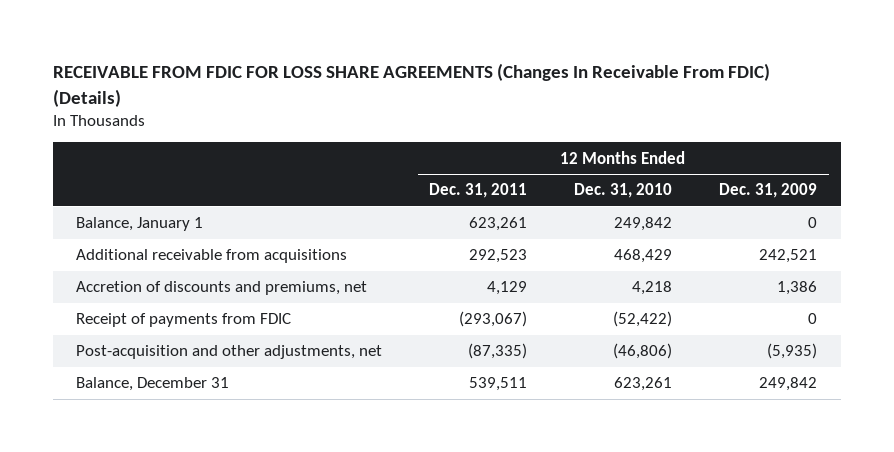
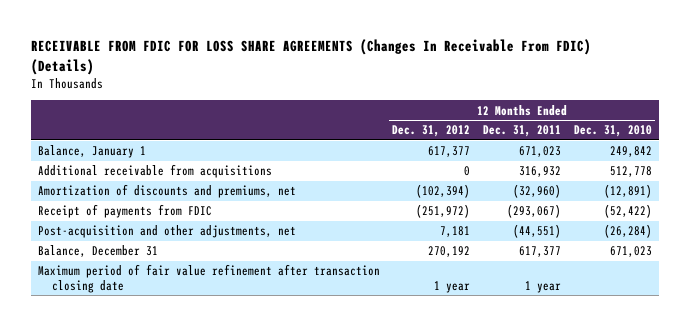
[719,183,818,199] Dec. 31, 2009 -> none
none -> [392,125,471,138] Dec. 31, 2012
[469,217,528,232] 623,261 -> [519,146,562,158] 671,023
[469,249,528,264] 292,523 -> [519,166,562,178] 316,932
[614,249,673,264] 468,429 -> [610,166,653,178] 512,778
[76,281,368,296] Accretion of discounts and premiums, net -> [37,184,296,199] Amortization of discounts and premiums, net
[487,281,528,296] 4,129 -> [513,184,562,199] (32,960)
[632,281,673,296] 4,218 -> [604,184,653,199] (12,891)
[468,343,528,360] (87,335) -> [513,224,562,239] (44,551)
[613,343,673,360] (46,806) -> [604,224,653,239] (26,284)
[469,377,528,392] 539,511 -> [519,246,562,258] 617,377
[614,377,673,392] 623,261 -> [610,246,653,258] 671,023
none -> [37,264,380,294] Maximum period of fair value refinement after transaction closing date

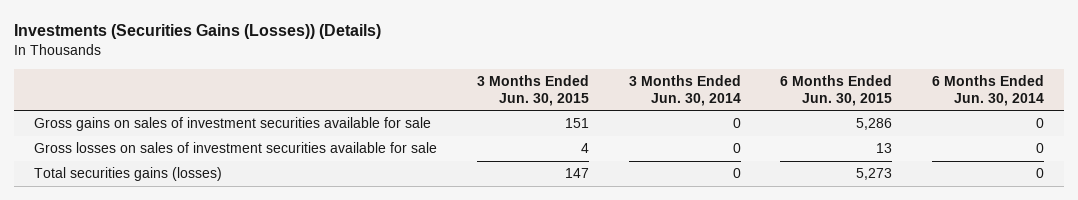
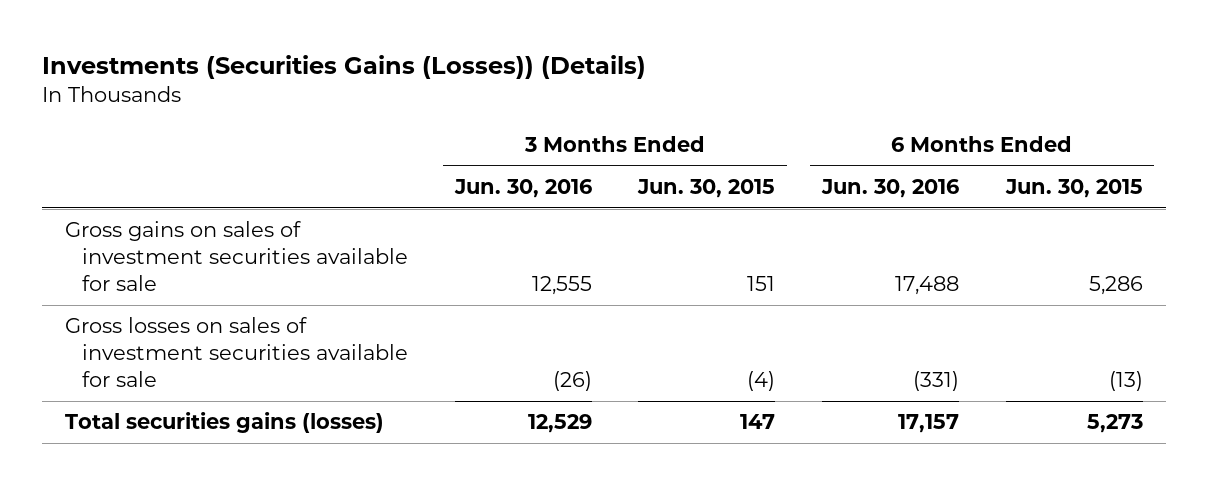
[628,74,741,106] 3 Months Ended Jun. 30, 2014 -> none
[932,74,1045,106] 6 Months Ended Jun. 30, 2014 -> none
none -> [453,178,592,198] Jun. 30, 2016
none -> [821,178,960,198] Jun. 30, 2016
[581,143,590,154] 4 -> [747,370,776,391] (4)
[876,143,893,154] 13 -> [1108,370,1143,391] (13)

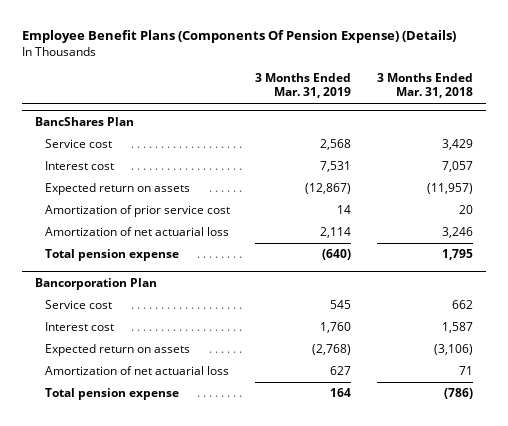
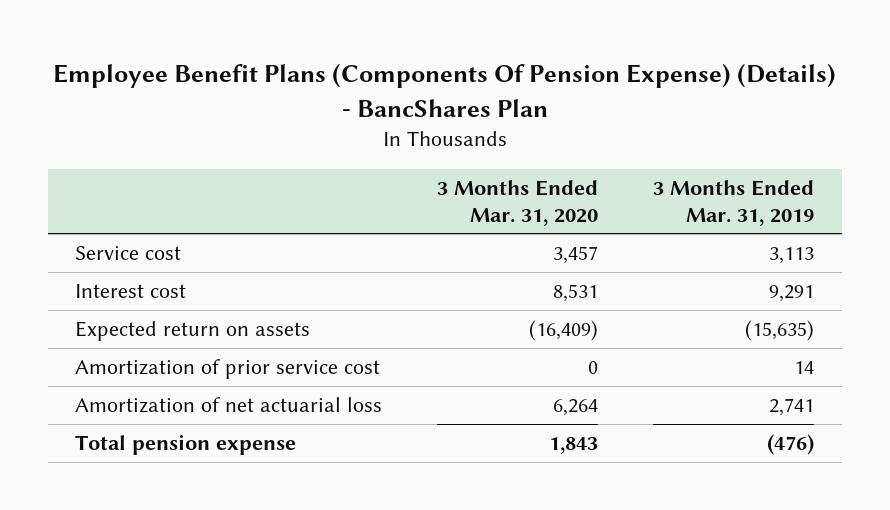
[22,30,457,44] Employee Benefit Plans (Components Of Pension Expense) (Details) -> [52,63,836,117] Employee Benefit Plans (Components Of Pension Expense) (Details) - BancShares Plan
[376,73,473,99] 3 Months Ended Mar. 31, 2018 -> none
none -> [437,179,599,226] 3 Months Ended Mar. 31, 2020
[35,117,135,127] BancShares Plan -> none
[320,139,352,151] 2,568 -> [769,246,815,264] 3,113
[320,161,352,173] 7,531 -> [769,284,815,302] 9,291
[305,183,352,195] (12,867) -> [745,319,815,341] (15,635)
[35,278,158,291] Bancorporation Plan -> none
[44,300,112,310] Service cost -> none
[44,322,114,332] Interest cost -> none
[44,344,190,357] Expected return on assets -> none
[44,366,229,376] Amortization of net actuarial loss -> none
[44,388,179,401] Total pension expense -> none
[320,227,352,239] 2,114 -> [769,397,815,416] 2,741
[322,249,352,261] (640) -> [767,433,815,455] (476)

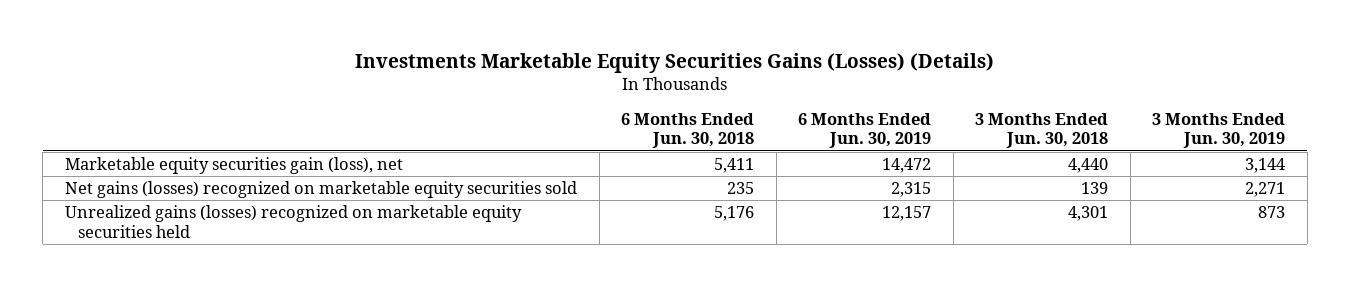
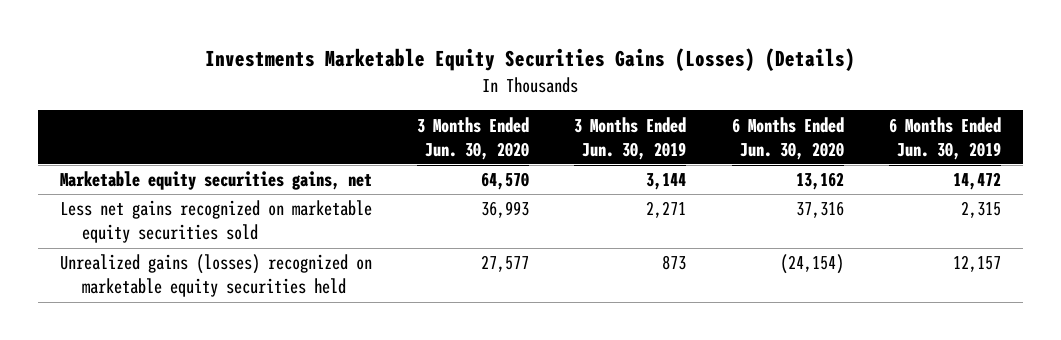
[621,112,755,149] 6 Months Ended Jun. 30, 2018 -> none
[975,112,1109,149] 3 Months Ended Jun. 30, 2018 -> none
none -> [417,116,530,160] 3 Months Ended Jun. 30, 2020
none -> [731,116,844,160] 6 Months Ended Jun. 30, 2020
[64,157,403,175] Marketable equity securities gain (loss), net -> [60,171,373,191] Marketable equity securities gains, net
[64,181,577,199] Net gains (losses) recognized on marketable equity securities sold -> [60,200,373,244] Less net gains recognized on marketable equity securities sold

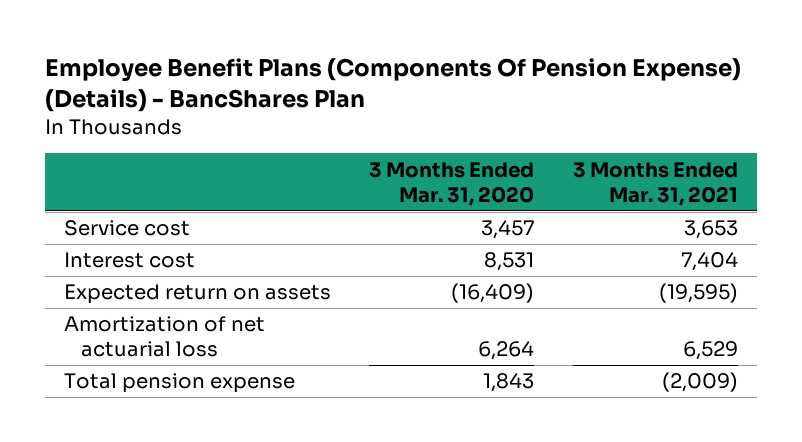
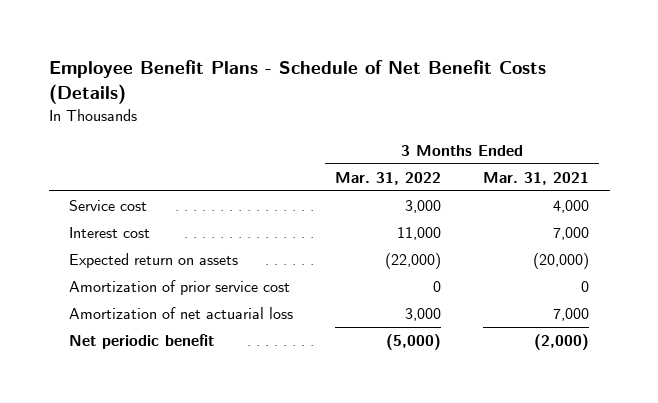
[45,58,742,112] Employee Benefit Plans (Components Of Pension Expense) (Details) - BancShares Plan -> [48,59,546,104] Employee Benefit Plans - Schedule of Net Benefit Costs (Details)
[369,161,535,206] 3 Months Ended Mar. 31, 2020 -> none
none -> [335,171,442,185] Mar. 31, 2022
[64,373,296,394] Total pension expense -> none
[683,220,738,240] 3,653 -> [552,200,589,214] 4,000
[680,252,738,272] 7,404 -> [552,227,589,241] 7,000
[658,283,738,304] (19,595) -> [532,253,589,270] (20,000)
none -> [69,280,291,296] Amortization of prior service cost
[682,341,738,361] 6,529 -> [552,308,589,322] 7,000
none -> [69,334,215,350] Net periodic benefit

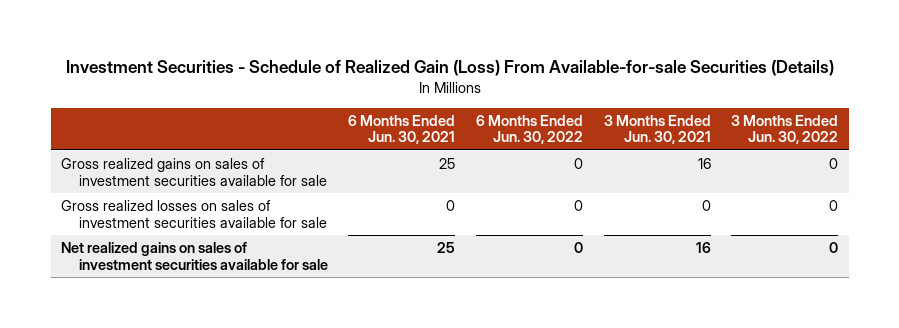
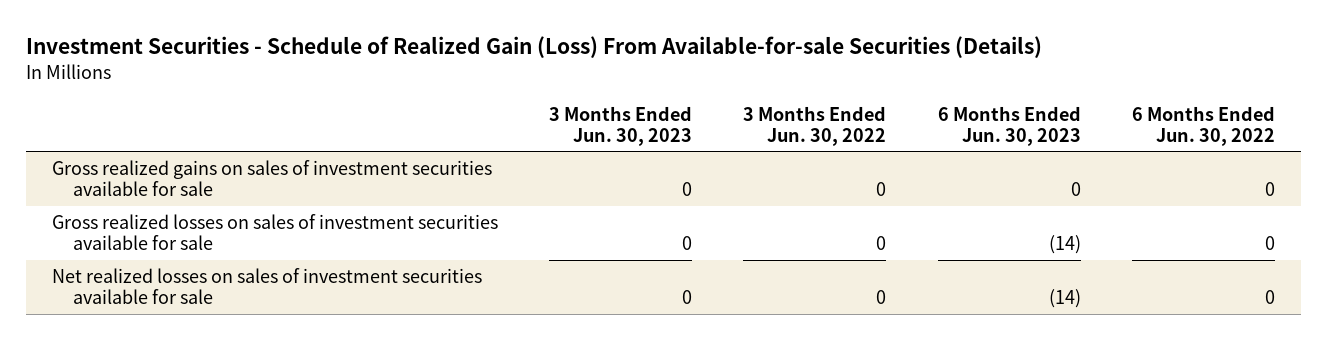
[348,114,456,145] 6 Months Ended Jun. 30, 2021 -> none
[603,114,711,145] 3 Months Ended Jun. 30, 2021 -> none
none -> [549,105,693,146] 3 Months Ended Jun. 30, 2023
none -> [937,105,1081,146] 6 Months Ended Jun. 30, 2023
[60,241,328,270] Net realized gains on sales of investment securities available for sale -> [51,268,482,305] Net realized losses on sales of investment securities available for sale

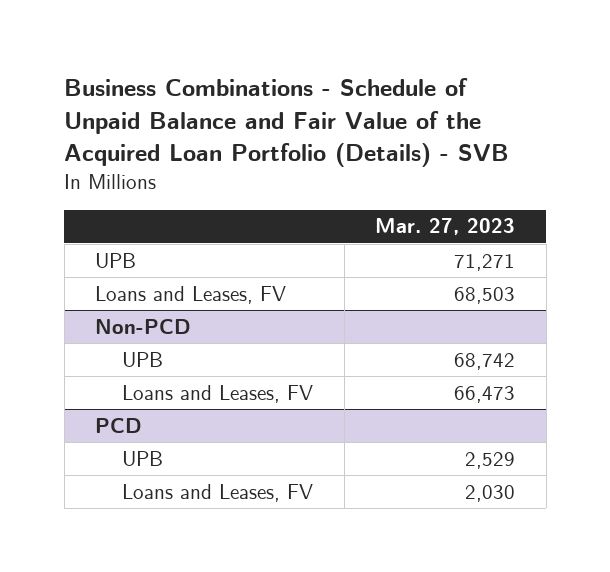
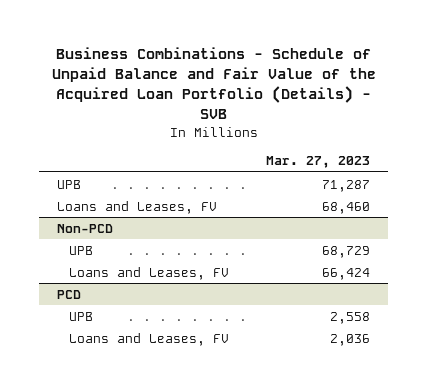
[454,253,516,271] 71,271 -> [321,179,370,192] 71,287
[454,286,516,304] 68,503 -> [321,201,370,214] 68,460
[454,352,516,370] 68,742 -> [321,245,370,258] 68,729
[454,385,516,403] 66,473 -> [321,267,370,280] 66,424
[465,451,516,469] 2,529 -> [329,311,370,324] 2,558
[465,484,516,502] 2,030 -> [329,333,370,346] 2,036

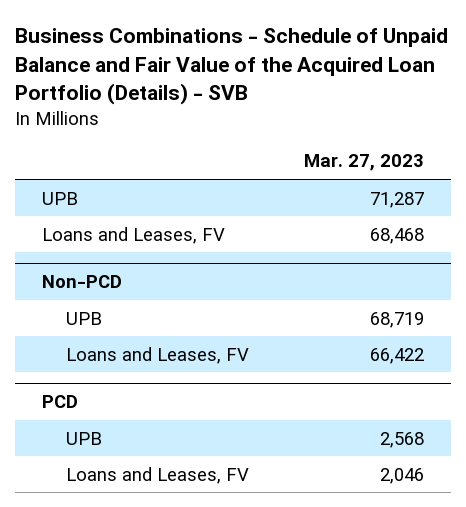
[321,201,370,214] 68,460 -> [370,227,425,244] 68,468
[321,245,370,258] 68,729 -> [370,311,425,328] 68,719
[321,267,370,280] 66,424 -> [370,347,425,364] 66,422
[329,311,370,324] 2,558 -> [380,431,425,448] 2,568
[329,333,370,346] 2,036 -> [380,467,425,484] 2,046

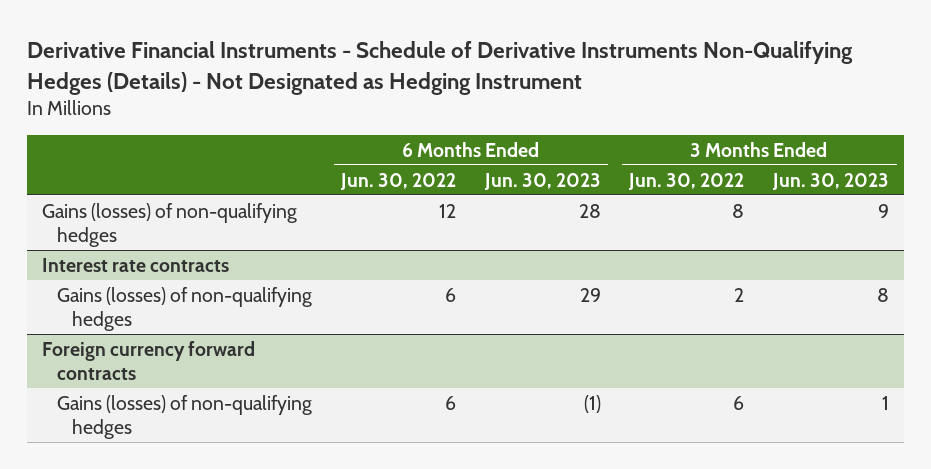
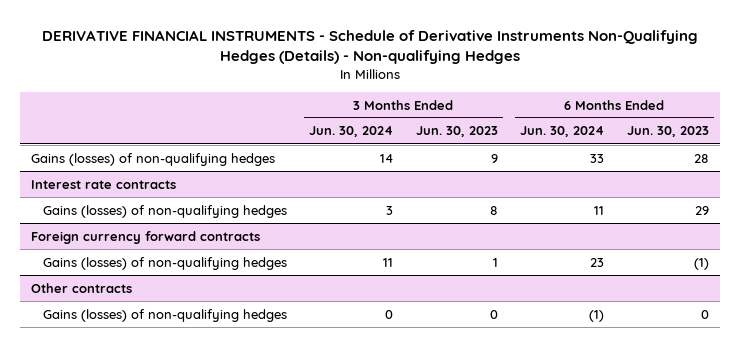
[27,40,854,95] Derivative Financial Instruments - Schedule of Derivative Instruments Non-Qualifying Hedges (Details) - Not Designated as Hedging Instrument -> [42,29,699,65] DERIVATIVE FINANCIAL INSTRUMENTS - Schedule of Derivative Instruments Non-Qualifying Hedges (Details) - Non-qualifying Hedges
[339,172,456,190] Jun. 30, 2022 -> none
[628,172,745,190] Jun. 30, 2022 -> none
none -> [309,126,394,138] Jun. 30, 2024
none -> [520,126,605,138] Jun. 30, 2024
none -> [31,282,133,293] Other contracts
none -> [42,308,287,322] Gains (losses) of non-qualifying hedges

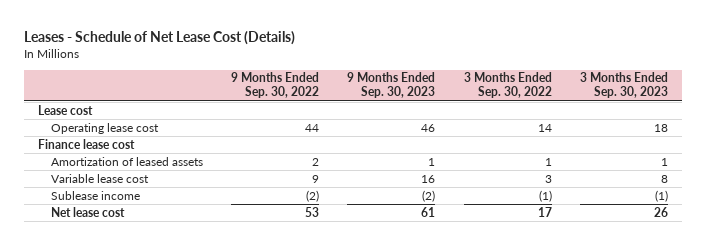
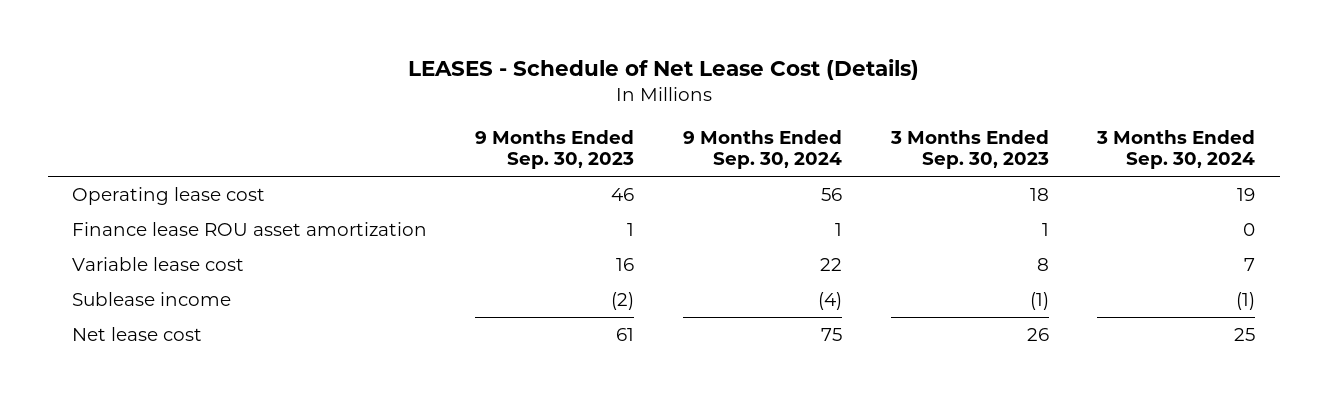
[24,31,296,46] Leases - Schedule of Net Lease Cost (Details) -> [407,59,919,81] LEASES - Schedule of Net Lease Cost (Details)
[231,72,320,99] 9 Months Ended Sep. 30, 2022 -> none
[463,72,552,99] 3 Months Ended Sep. 30, 2022 -> none
none -> [683,129,843,170] 9 Months Ended Sep. 30, 2024
none -> [1096,129,1256,170] 3 Months Ended Sep. 30, 2024
[38,104,94,115] Lease cost -> none
[38,138,136,149] Finance lease cost -> none
[50,156,203,166] Amortization of leased assets -> [71,222,427,237] Finance lease ROU asset amortization

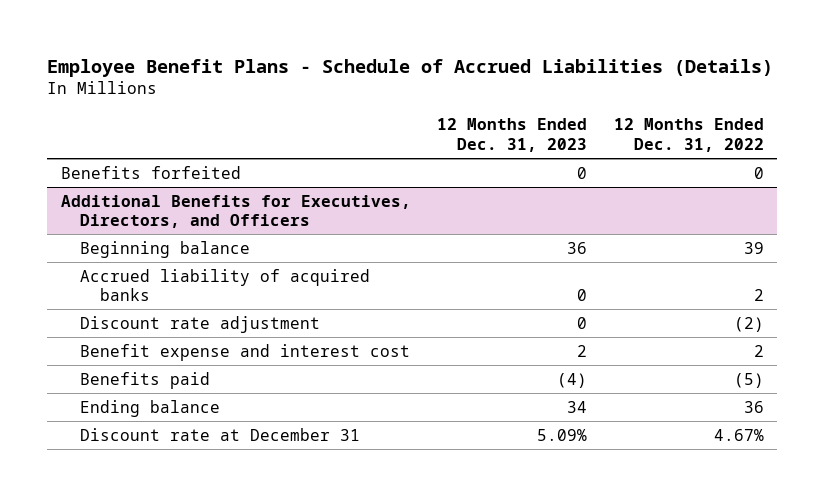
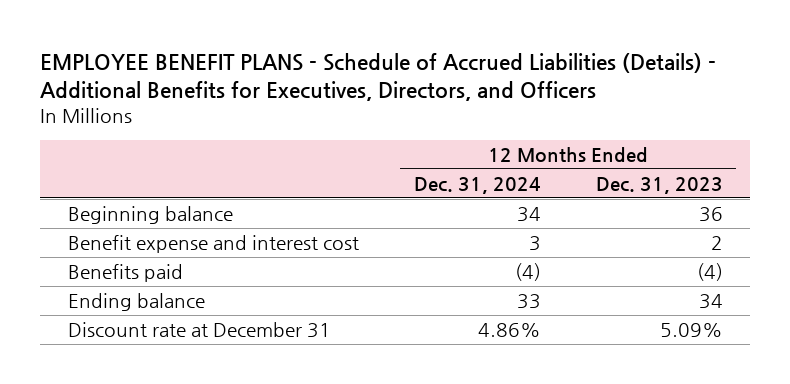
[47,58,774,77] Employee Benefit Plans - Schedule of Accrued Liabilities (Details) -> [40,52,717,102] EMPLOYEE BENEFIT PLANS - Schedule of Accrued Liabilities (Details) - Additional Benefits for Executives, Directors, and Officers
[613,118,764,152] 12 Months Ended Dec. 31, 2022 -> none
none -> [413,176,541,194] Dec. 31, 2024
[60,165,241,179] Benefits forfeited -> none
[60,194,411,229] Additional Benefits for Executives, Directors, and Officers -> none
[80,268,371,302] Accrued liability of acquired banks -> none
[80,315,321,333] Discount rate adjustment -> none

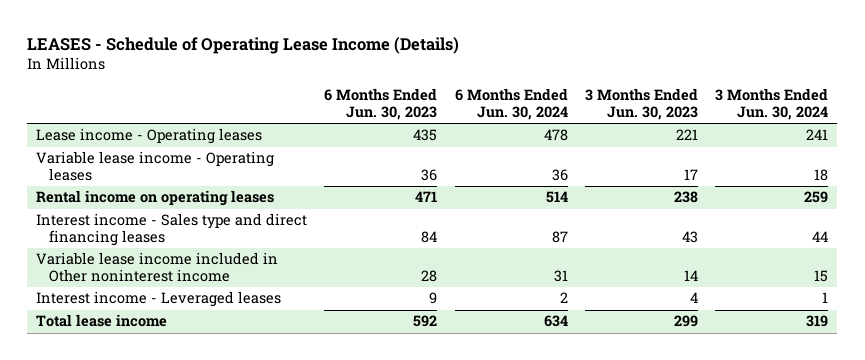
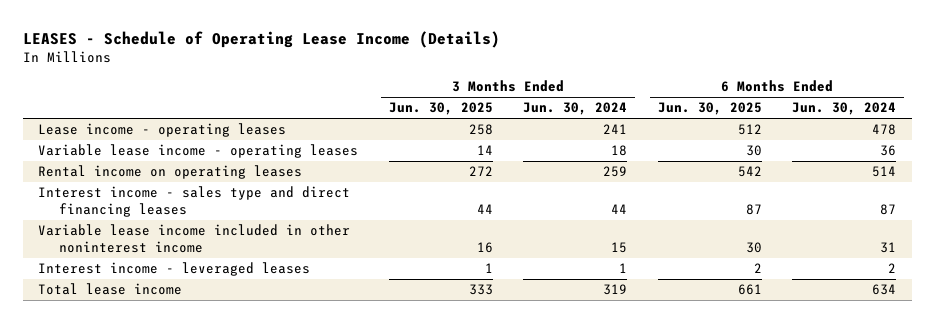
[324,88,438,121] 6 Months Ended Jun. 30, 2023 -> none
[585,88,699,121] 3 Months Ended Jun. 30, 2023 -> none
none -> [388,102,493,116] Jun. 30, 2025
none -> [657,102,762,116] Jun. 30, 2025
[36,128,263,145] Lease income - Operating leases -> [38,123,287,138] Lease income - operating leases
[36,151,275,182] Variable lease income - Operating leases -> [38,144,359,159] Variable lease income - operating leases
[36,213,308,247] Interest income - Sales type and direct financing leases -> [38,186,351,217] Interest income - sales type and direct financing leases
[36,252,279,283] Variable lease income included in Other noninterest income -> [38,224,351,253] Variable lease income included in other noninterest income
[36,291,282,308] Interest income - Leveraged leases -> [38,262,311,277] Interest income - leveraged leases

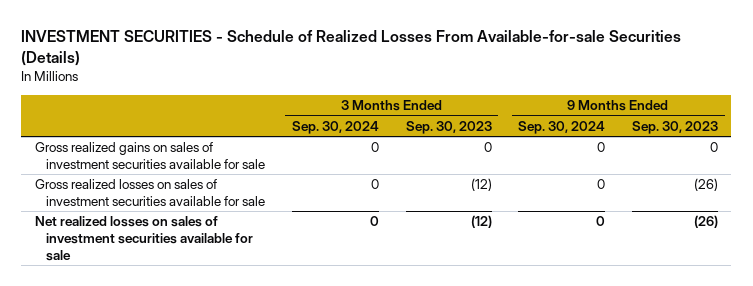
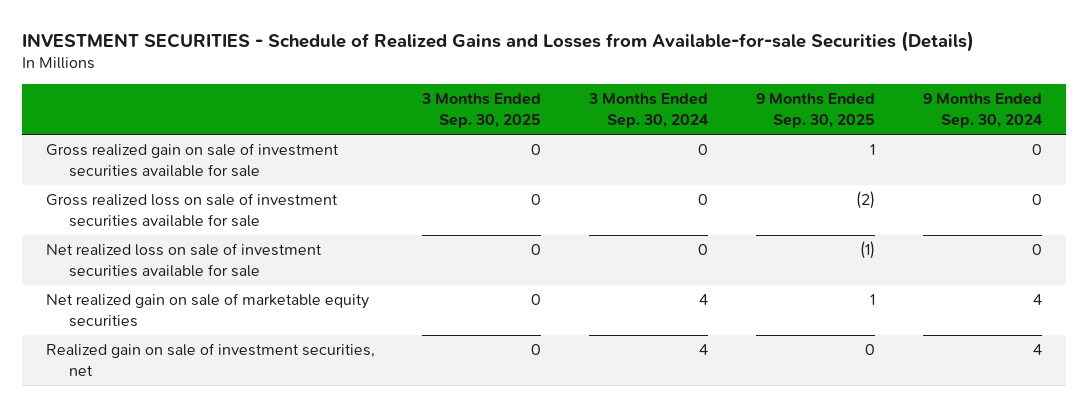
[21,30,682,67] INVESTMENT SECURITIES - Schedule of Realized Losses From Available-for-sale Securities (Details) -> [21,30,974,52] INVESTMENT SECURITIES - Schedule of Realized Gains and Losses from Available-for-sale Securities (Details)
[405,120,492,134] Sep. 30, 2023 -> none
[632,120,719,134] Sep. 30, 2023 -> none
none -> [421,93,542,129] 3 Months Ended Sep. 30, 2025
none -> [756,93,876,129] 9 Months Ended Sep. 30, 2025
[34,142,266,170] Gross realized gains on sales of investment securities available for sale -> [45,143,339,177] Gross realized gain on sale of investment securities available for sale
[34,179,266,207] Gross realized losses on sales of investment securities available for sale -> [45,193,338,227] Gross realized loss on sale of investment securities available for sale
[34,216,254,262] Net realized losses on sales of investment securities available for sale -> [45,243,322,277] Net realized loss on sale of investment securities available for sale
none -> [45,293,369,327] Net realized gain on sale of marketable equity securities
none -> [45,343,375,376] Realized gain on sale of investment securities, net

